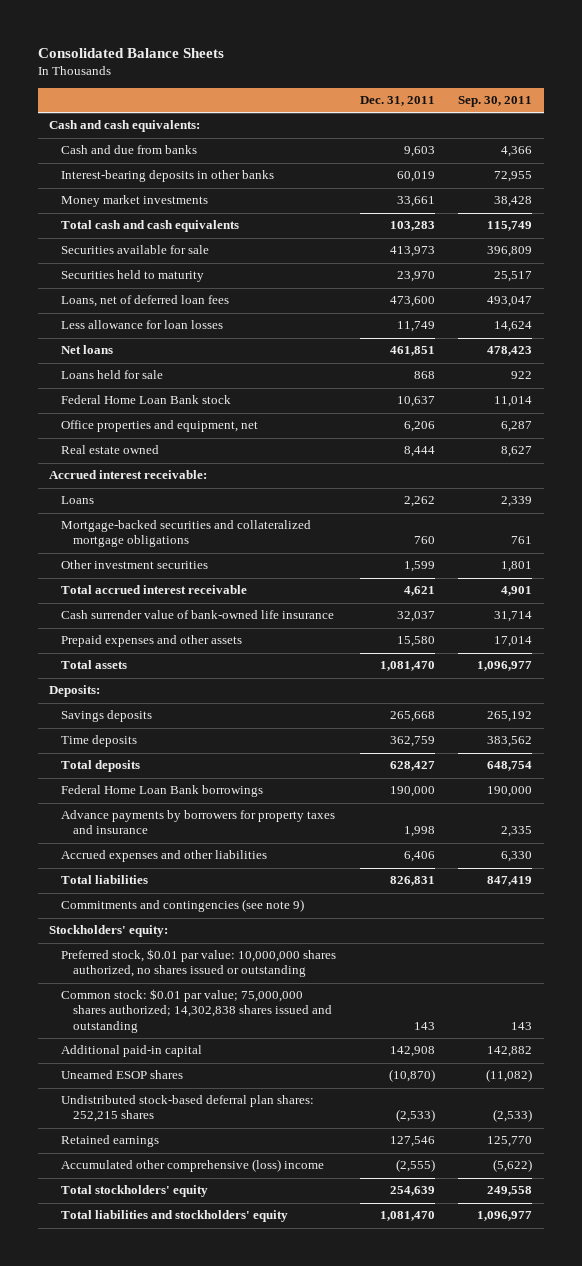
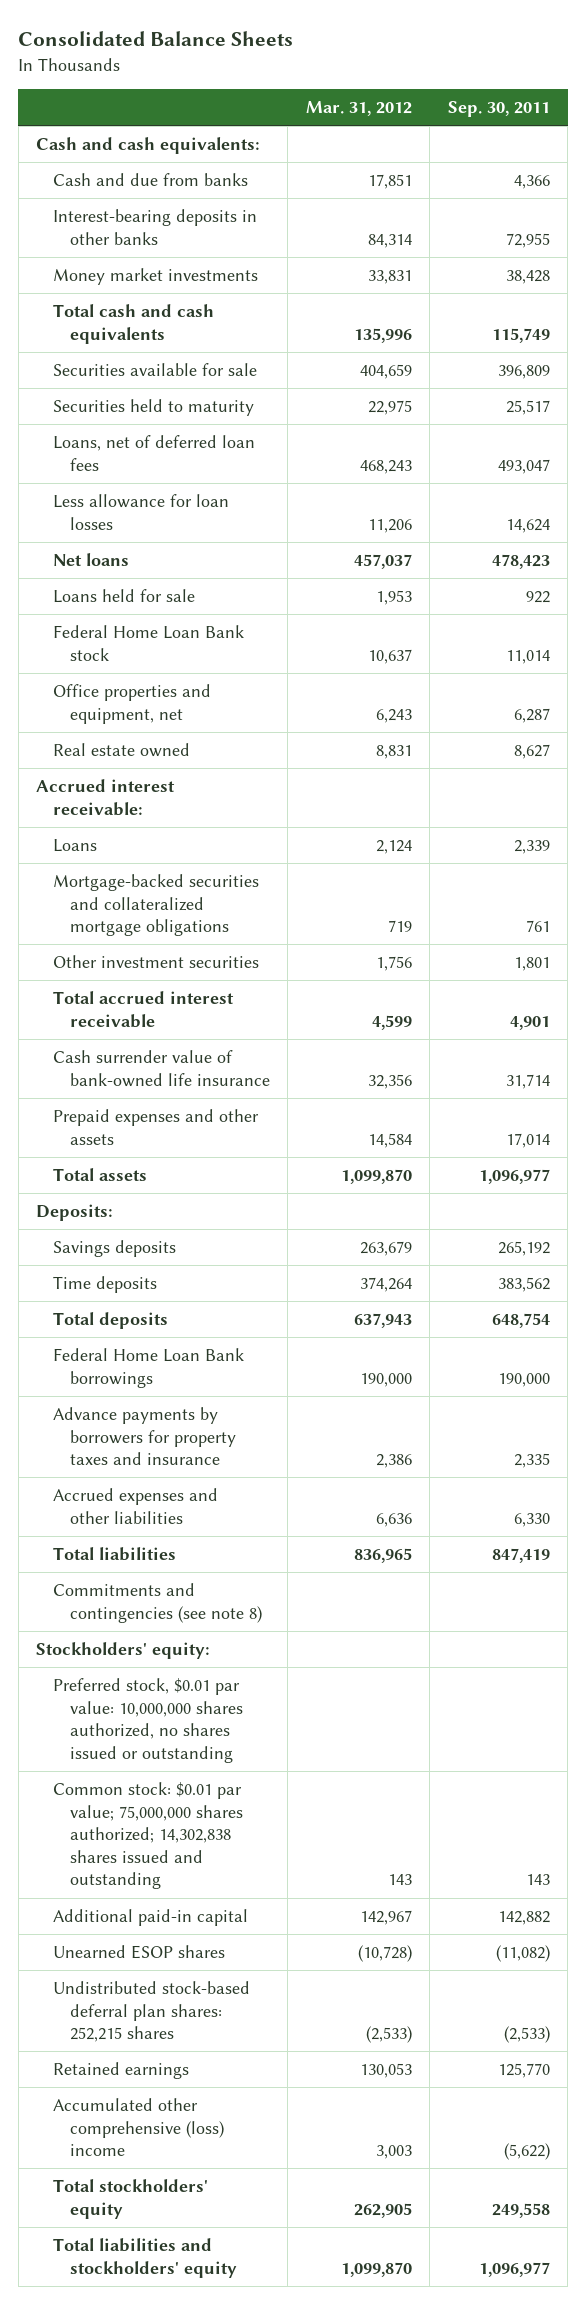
[359,96,435,107] Dec. 31, 2011 -> none
none -> [305,100,412,116] Mar. 31, 2012
[61,899,305,913] Commitments and contingencies (see note 9) -> [52,1583,262,1623] Commitments and contingencies (see note 8)

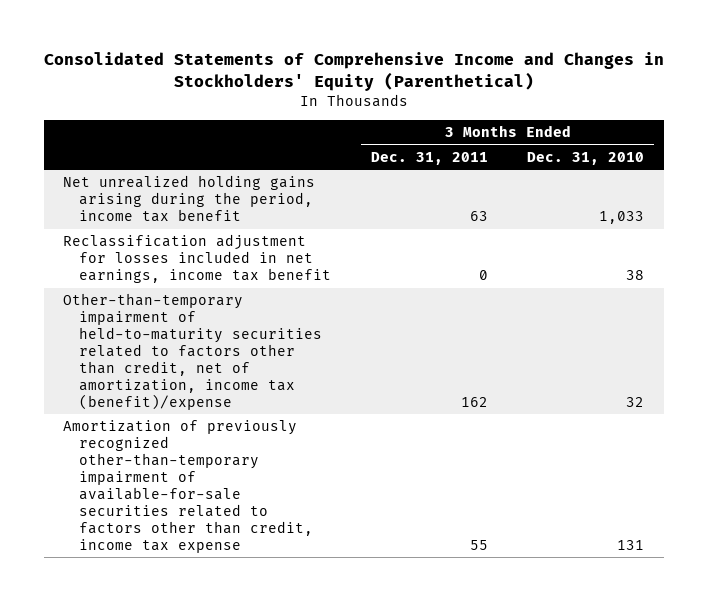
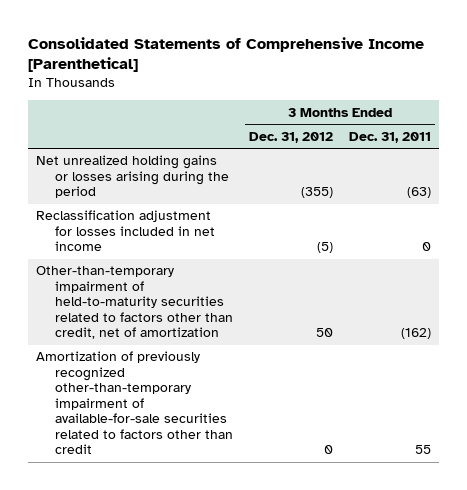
[43,52,664,91] Consolidated Statements of Comprehensive Income and Changes in Stockholders' Equity (Parenthetical) -> [28,36,425,73] Consolidated Statements of Comprehensive Income [Parenthetical]
[527,151,645,165] Dec. 31, 2010 -> none
none -> [249,131,334,143] Dec. 31, 2012
[63,175,316,223] Net unrealized holding gains arising during the period, income tax benefit -> [36,155,229,199] Net unrealized holding gains or losses arising during the period
[469,211,488,222] 63 -> [407,187,432,199] (63)
[63,234,332,284] Reclassification adjustment for losses included in net earnings, income tax benefit -> [36,210,215,252] Reclassification adjustment for losses included in net income
[63,293,323,410] Other-than-temporary impairment of held-to-maturity securities related to factors other than credit, net of amortization, income tax (benefit)/expense -> [36,266,233,340] Other-than-temporary impairment of held-to-maturity securities related to factors other than credit, net of amortization
[460,396,488,407] 162 -> [401,328,432,340] (162)
[63,420,314,553] Amortization of previously recognized other-than-temporary impairment of available-for-sale securities related to factors other than credit, income tax expense -> [36,351,233,455] Amortization of previously recognized other-than-temporary impairment of available-for-sale securities related to factors other than credit

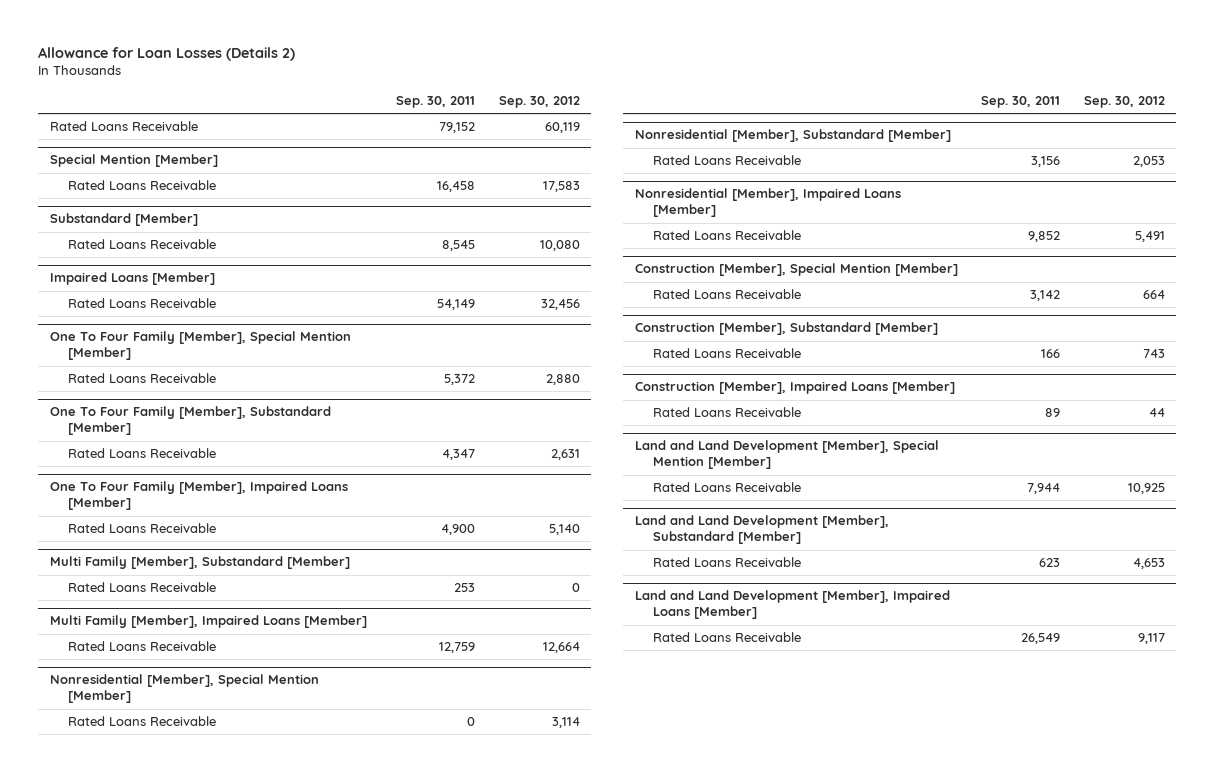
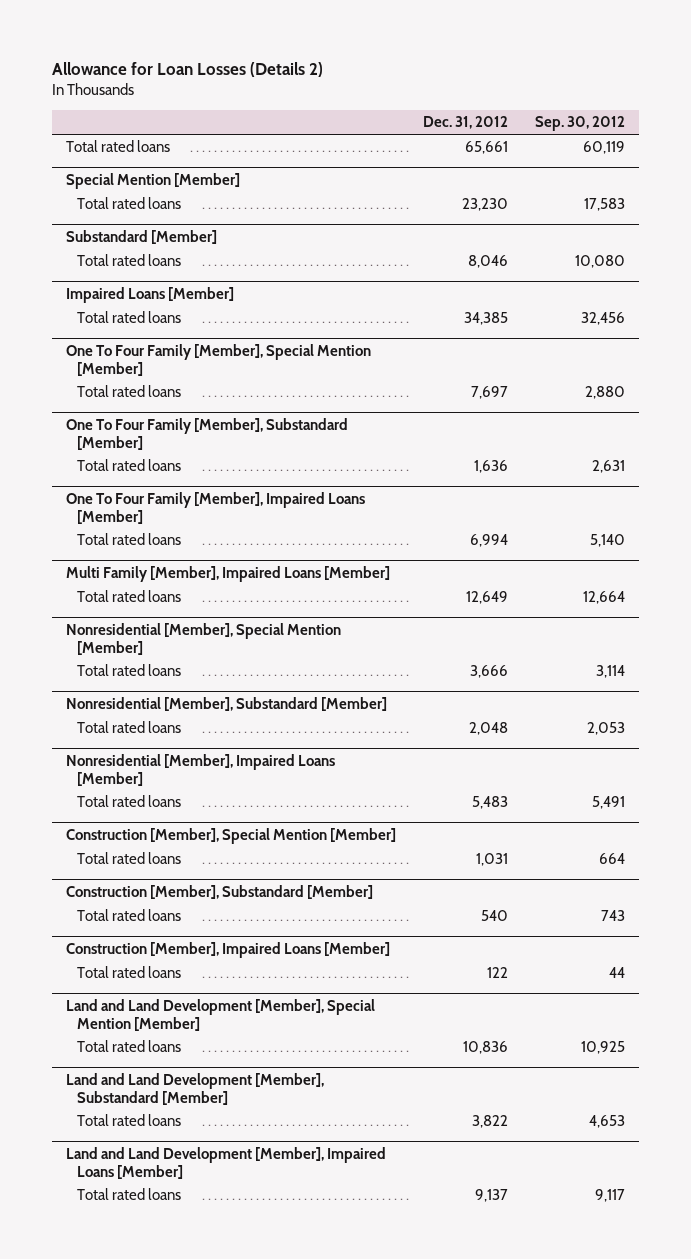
[396,96,476,109] Sep. 30, 2011 -> none
none -> [423,116,509,130] Dec. 31, 2012
[49,121,198,132] Rated Loans Receivable -> [65,140,170,153] Total rated loans
[67,180,216,191] Rated Loans Receivable -> [76,197,181,210] Total rated loans
[67,239,216,250] Rated Loans Receivable -> [76,254,181,267] Total rated loans
[67,298,216,309] Rated Loans Receivable -> [76,311,181,324] Total rated loans
[67,373,216,384] Rated Loans Receivable -> [76,385,181,398] Total rated loans
[67,448,216,459] Rated Loans Receivable -> [76,459,181,472] Total rated loans
[49,556,350,570] Multi Family [Member], Substandard [Member] -> none
[67,582,216,593] Rated Loans Receivable -> none
[67,523,216,534] Rated Loans Receivable -> [76,533,181,546] Total rated loans
[67,641,216,652] Rated Loans Receivable -> [76,590,181,603] Total rated loans
[67,716,216,727] Rated Loans Receivable -> [76,664,181,677] Total rated loans
[652,155,801,166] Rated Loans Receivable -> [76,721,181,734] Total rated loans
[652,230,801,241] Rated Loans Receivable -> [76,795,181,808] Total rated loans
[652,289,801,300] Rated Loans Receivable -> [76,852,181,865] Total rated loans
[652,348,801,359] Rated Loans Receivable -> [76,909,181,922] Total rated loans
[652,407,801,418] Rated Loans Receivable -> [76,966,181,979] Total rated loans
[652,482,801,493] Rated Loans Receivable -> [76,1040,181,1053] Total rated loans
[652,557,801,568] Rated Loans Receivable -> [76,1114,181,1127] Total rated loans
[652,632,801,643] Rated Loans Receivable -> [76,1188,181,1201] Total rated loans

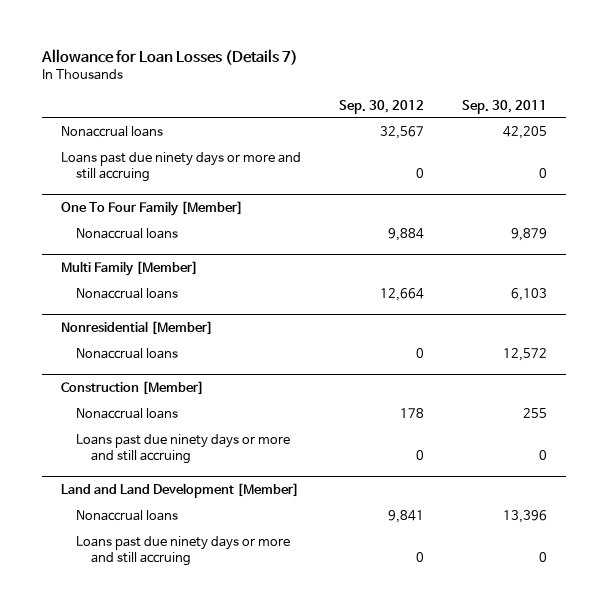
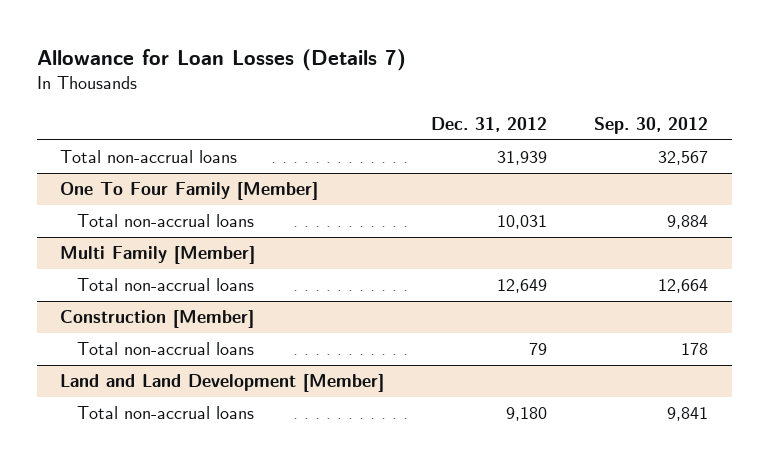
[461,99,547,114] Sep. 30, 2011 -> none
none -> [431,116,548,132] Dec. 31, 2012
[60,152,301,183] Loans past due ninety days or more and still accruing -> none
[60,126,163,138] Nonaccrual loans -> [60,150,238,164] Total non-accrual loans
[75,228,178,240] Nonaccrual loans -> [77,214,255,228] Total non-accrual loans
[60,321,213,336] Nonresidential [Member] -> none
[75,348,178,360] Nonaccrual loans -> none
[75,288,178,300] Nonaccrual loans -> [77,278,255,292] Total non-accrual loans
[75,434,290,465] Loans past due ninety days or more and still accruing -> none
[75,408,178,420] Nonaccrual loans -> [77,342,255,356] Total non-accrual loans
[75,536,290,567] Loans past due ninety days or more and still accruing -> none
[75,510,178,522] Nonaccrual loans -> [77,406,255,420] Total non-accrual loans

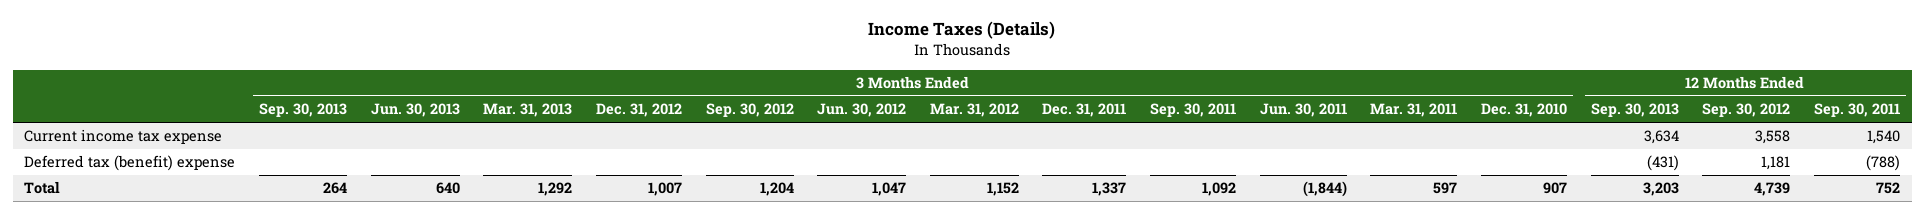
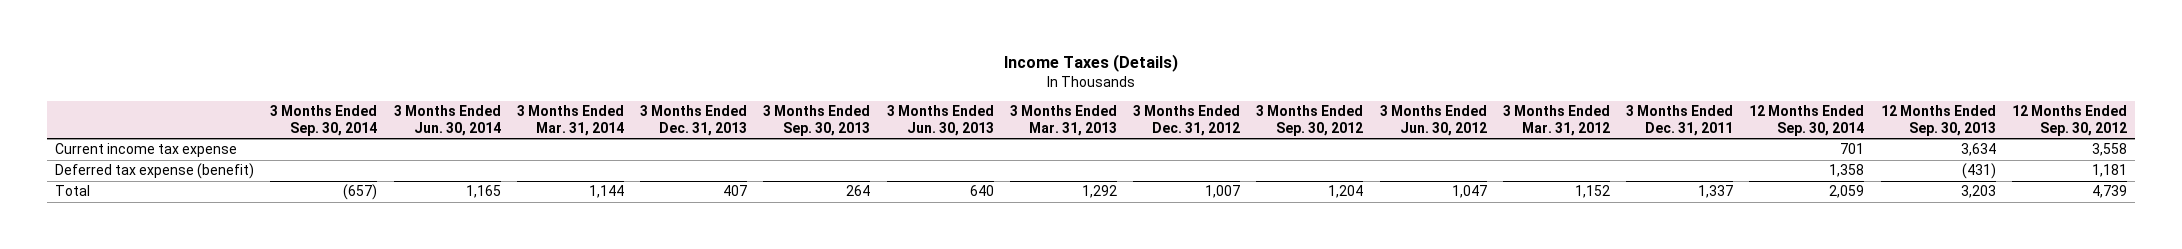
[1150,103,1237,118] Sep. 30, 2011 -> none
[1259,103,1347,118] Jun. 30, 2011 -> none
[1370,103,1458,118] Mar. 31, 2011 -> none
[1480,103,1567,118] Dec. 31, 2010 -> none
[1813,103,1900,118] Sep. 30, 2011 -> none
none -> [270,104,378,136] 3 Months Ended Sep. 30, 2014
none -> [393,104,501,136] 3 Months Ended Jun. 30, 2014
none -> [516,104,624,136] 3 Months Ended Mar. 31, 2014
none -> [640,104,748,136] 3 Months Ended Dec. 31, 2013
none -> [1749,104,1865,136] 12 Months Ended Sep. 30, 2014
[24,155,236,172] Deferred tax (benefit) expense -> [55,163,255,180] Deferred tax expense (benefit)

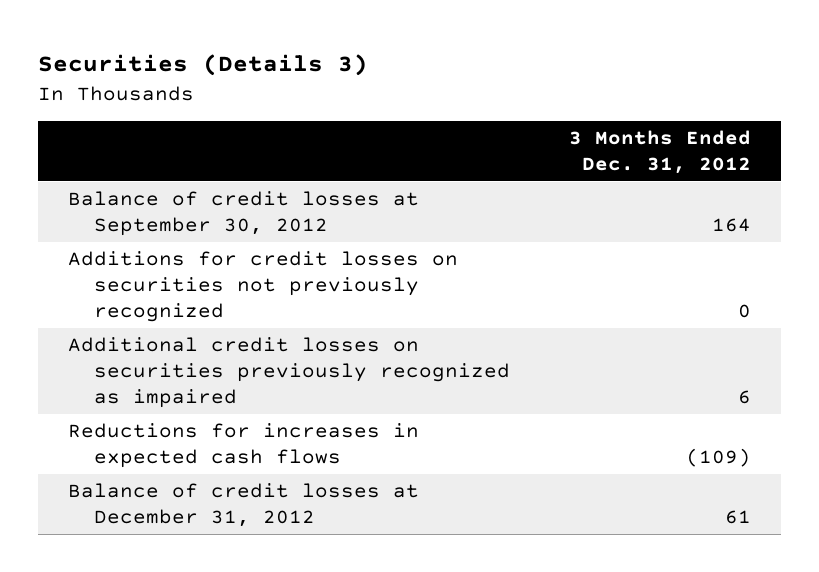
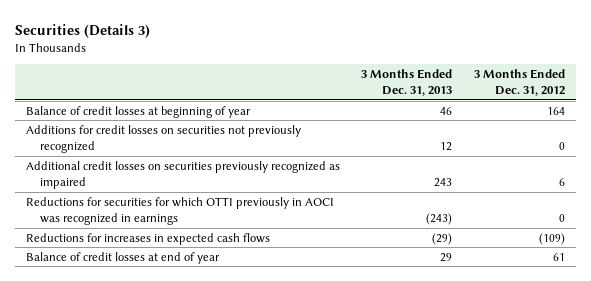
none -> [361,68,453,97] 3 Months Ended Dec. 31, 2013
[68,191,420,237] Balance of credit losses at September 30, 2012 -> [25,105,251,118] Balance of credit losses at beginning of year
none -> [25,196,334,226] Reductions for securities for which OTTI previously in AOCI was recognized in earnings
[68,483,420,528] Balance of credit losses at December 31, 2012 -> [25,251,220,264] Balance of credit losses at end of year

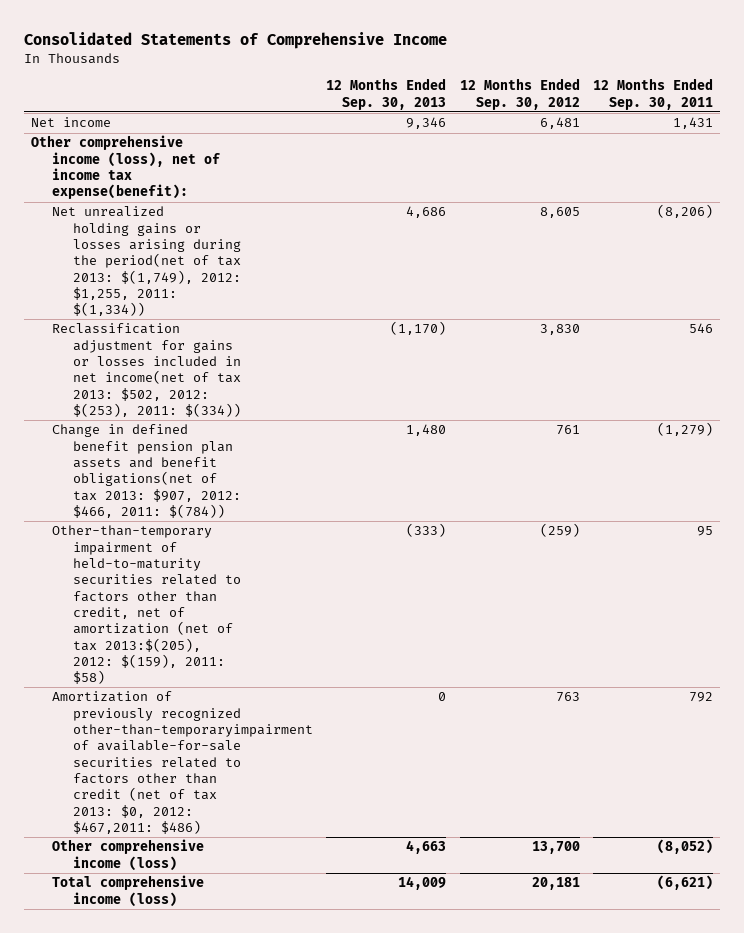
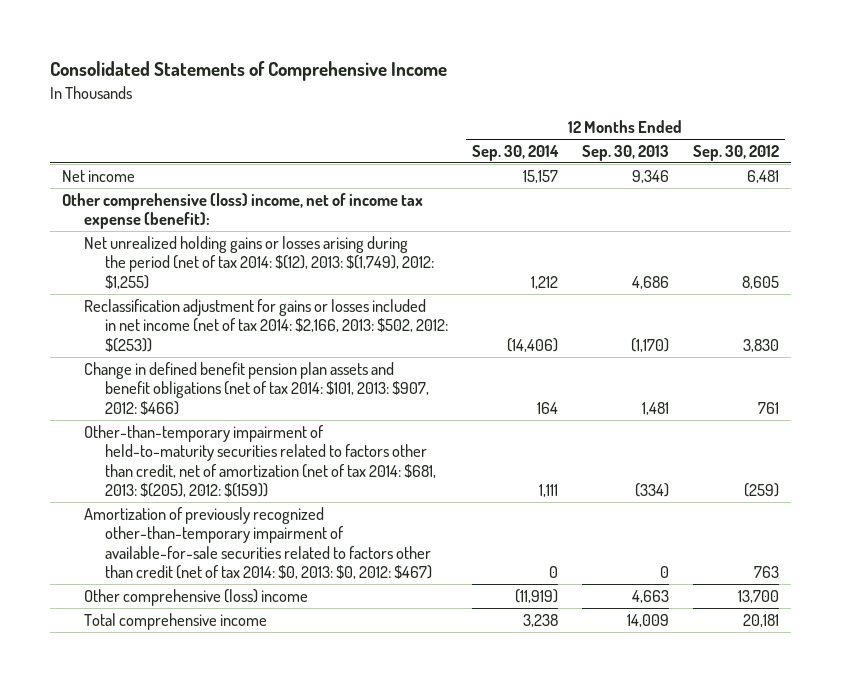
[592,78,713,110] 12 Months Ended Sep. 30, 2011 -> none
none -> [472,145,560,162] Sep. 30, 2014
[30,135,220,200] Other comprehensive income (loss), net of income tax expense(benefit): -> [62,192,424,230] Other comprehensive (loss) income, net of income tax expense (benefit):
[51,206,242,317] Net unrealized holding gains or losses arising during the period(net of tax 2013: $(1,749), 2012: $1,255, 2011: $(1,334)) -> [83,235,435,289] Net unrealized holding gains or losses arising during the period (net of tax 2014: $(12), 2013: $(1,749), 2012: $1,255)
[51,323,242,418] Reclassification adjustment for gains or losses included in net income(net of tax 2013: $502, 2012: $(253), 2011: $(334)) -> [83,298,449,352] Reclassification adjustment for gains or losses included in net income (net of tax 2014: $2,166, 2013: $502, 2012: $(253))
[51,424,242,519] Change in defined benefit pension plan assets and benefit obligations(net of tax 2013: $907, 2012: $466, 2011: $(784)) -> [83,361,430,415] Change in defined benefit pension plan assets and benefit obligations (net of tax 2014: $101, 2013: $907, 2012: $466)
[406,424,447,437] 1,480 -> [641,401,669,415] 1,481
[51,525,242,685] Other-than-temporary impairment of held-to-maturity securities related to factors other than credit, net of amortization (net of tax 2013:$(205), 2012: $(159), 2011: $58) -> [83,424,437,498] Other-than-temporary impairment of held-to-maturity securities related to factors other than credit, net of amortization (net of tax 2014: $681, 2013: $(205), 2012: $(159))
[406,523,447,538] (333) -> [634,483,669,498] (334)
[51,691,314,834] Amortization of previously recognized other-than-temporaryimpairment of available-for-sale securities related to factors other than credit (net of tax 2013: $0, 2012: $467,2011: $486) -> [83,506,433,580] Amortization of previously recognized other-than-temporary impairment of available-for-sale securities related to factors other than credit (net of tax 2014: $0, 2013: $0, 2012: $467)
[51,839,204,871] Other comprehensive income (loss) -> [83,588,308,606] Other comprehensive (loss) income
[51,875,204,907] Total comprehensive income (loss) -> [83,612,267,630] Total comprehensive income

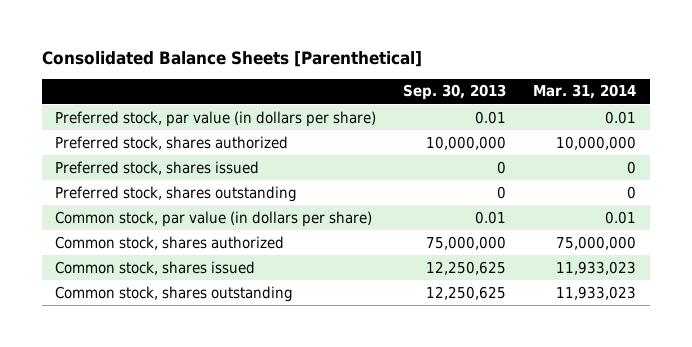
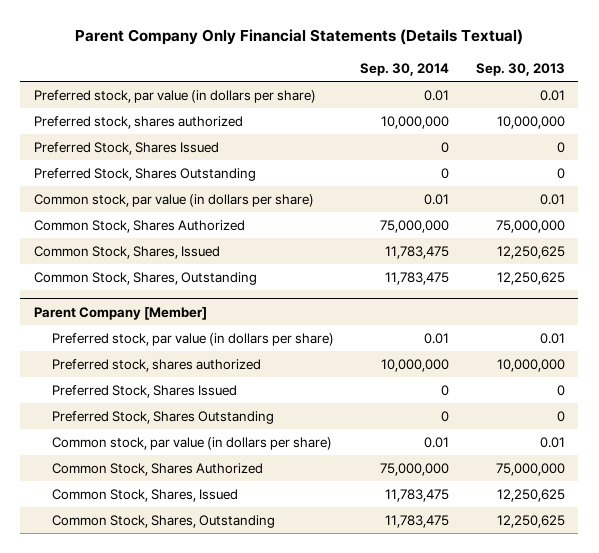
[41,51,422,68] Consolidated Balance Sheets [Parenthetical] -> [75,29,524,46] Parent Company Only Financial Statements (Details Textual)
[533,84,637,100] Mar. 31, 2014 -> none
none -> [360,62,450,76] Sep. 30, 2014
[55,160,260,175] Preferred stock, shares issued -> [33,141,219,155] Preferred Stock, Shares Issued
[55,185,298,202] Preferred stock, shares outstanding -> [33,167,256,181] Preferred Stock, Shares Outstanding
[55,235,285,250] Common stock, shares authorized -> [33,219,245,233] Common Stock, Shares Authorized
[55,260,256,275] Common stock, shares issued -> [33,245,220,259] Common Stock, Shares, Issued
[55,285,294,302] Common stock, shares outstanding -> [33,271,257,285] Common Stock, Shares, Outstanding
none -> [33,306,207,320] Parent Company [Member]
none -> [51,332,334,346] Preferred stock, par value (in dollars per share)
none -> [51,358,261,372] Preferred stock, shares authorized
none -> [51,384,237,398] Preferred Stock, Shares Issued
none -> [51,410,274,424] Preferred Stock, Shares Outstanding
none -> [51,436,332,450] Common stock, par value (in dollars per share)
none -> [51,462,263,476] Common Stock, Shares Authorized
none -> [51,488,238,502] Common Stock, Shares, Issued
none -> [51,514,275,528] Common Stock, Shares, Outstanding

